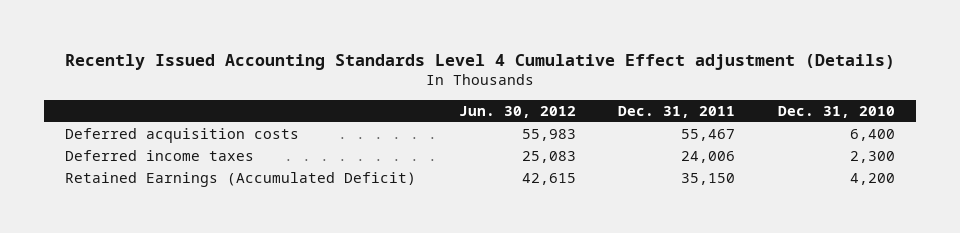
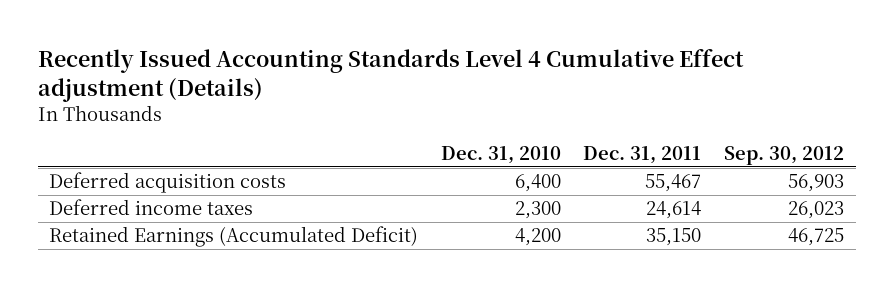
[458,105,576,118] Jun. 30, 2012 -> none
none -> [724,146,845,166] Sep. 30, 2012
[681,151,736,164] 24,006 -> [646,201,702,220] 24,614

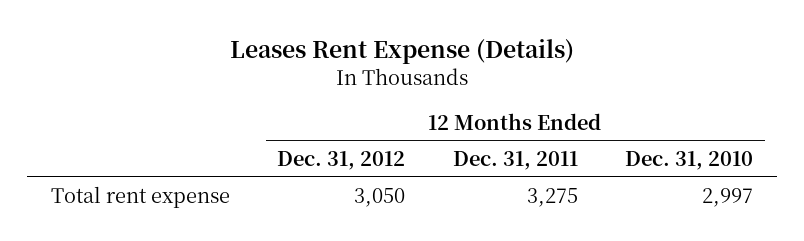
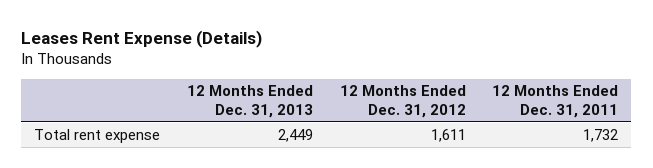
[625,151,754,171] Dec. 31, 2010 -> none
none -> [187,85,314,118] 12 Months Ended Dec. 31, 2013
[354,188,406,208] 3,050 -> [430,129,466,143] 1,611
[526,188,578,208] 3,275 -> [583,129,619,143] 1,732

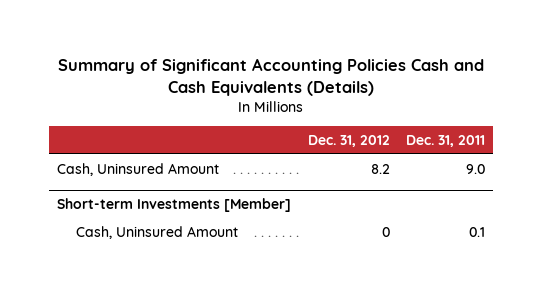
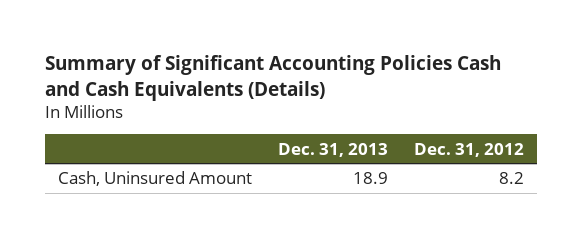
[405,135,485,148] Dec. 31, 2011 -> none
none -> [277,142,388,157] Dec. 31, 2013
[57,198,292,213] Short-term Investments [Member] -> none
[76,225,239,239] Cash, Uninsured Amount -> none

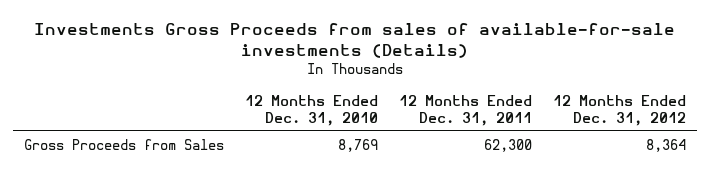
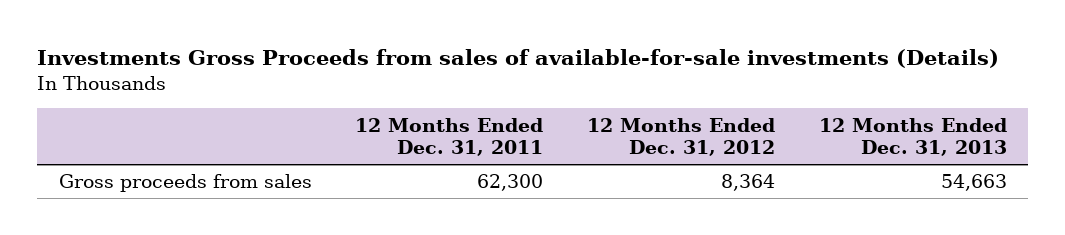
[245,94,379,126] 12 Months Ended Dec. 31, 2010 -> none
none -> [818,117,1007,157] 12 Months Ended Dec. 31, 2013
[24,139,225,151] Gross Proceeds from Sales -> [58,174,312,193] Gross proceeds from sales

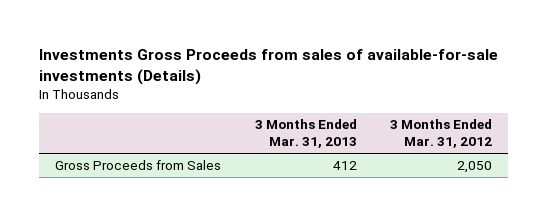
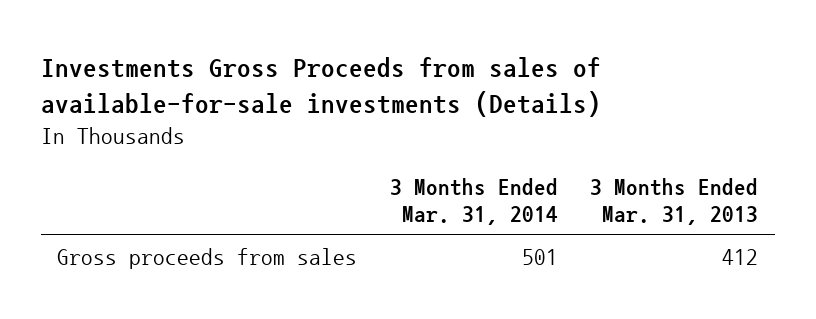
[389,118,492,149] 3 Months Ended Mar. 31, 2012 -> none
none -> [389,178,558,225] 3 Months Ended Mar. 31, 2014
[55,160,222,171] Gross Proceeds from Sales -> [57,248,358,270] Gross proceeds from sales

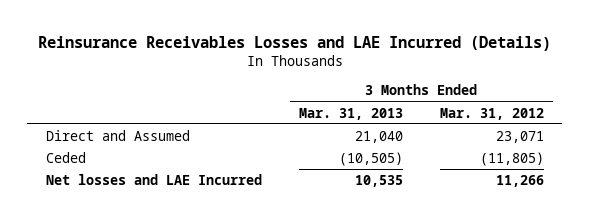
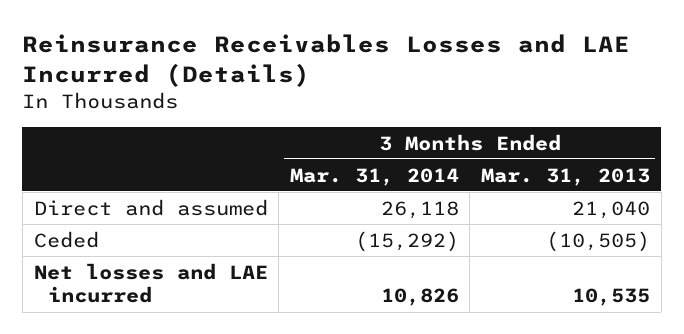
[439,107,544,120] Mar. 31, 2012 -> none
none -> [289,167,459,186] Mar. 31, 2014
[45,129,190,141] Direct and Assumed -> [33,198,268,216] Direct and assumed
[45,173,262,185] Net losses and LAE Incurred -> [33,262,268,304] Net losses and LAE incurred

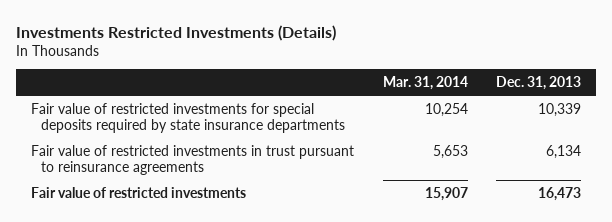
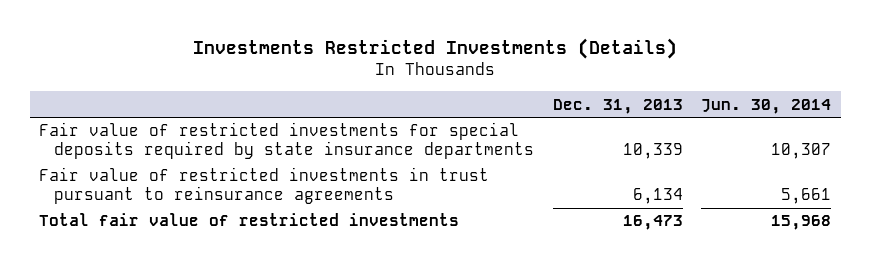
[382,76,468,91] Mar. 31, 2014 -> none
none -> [701,98,832,114] Jun. 30, 2014
[30,186,246,198] Fair value of restricted investments -> [39,213,460,227] Total fair value of restricted investments

